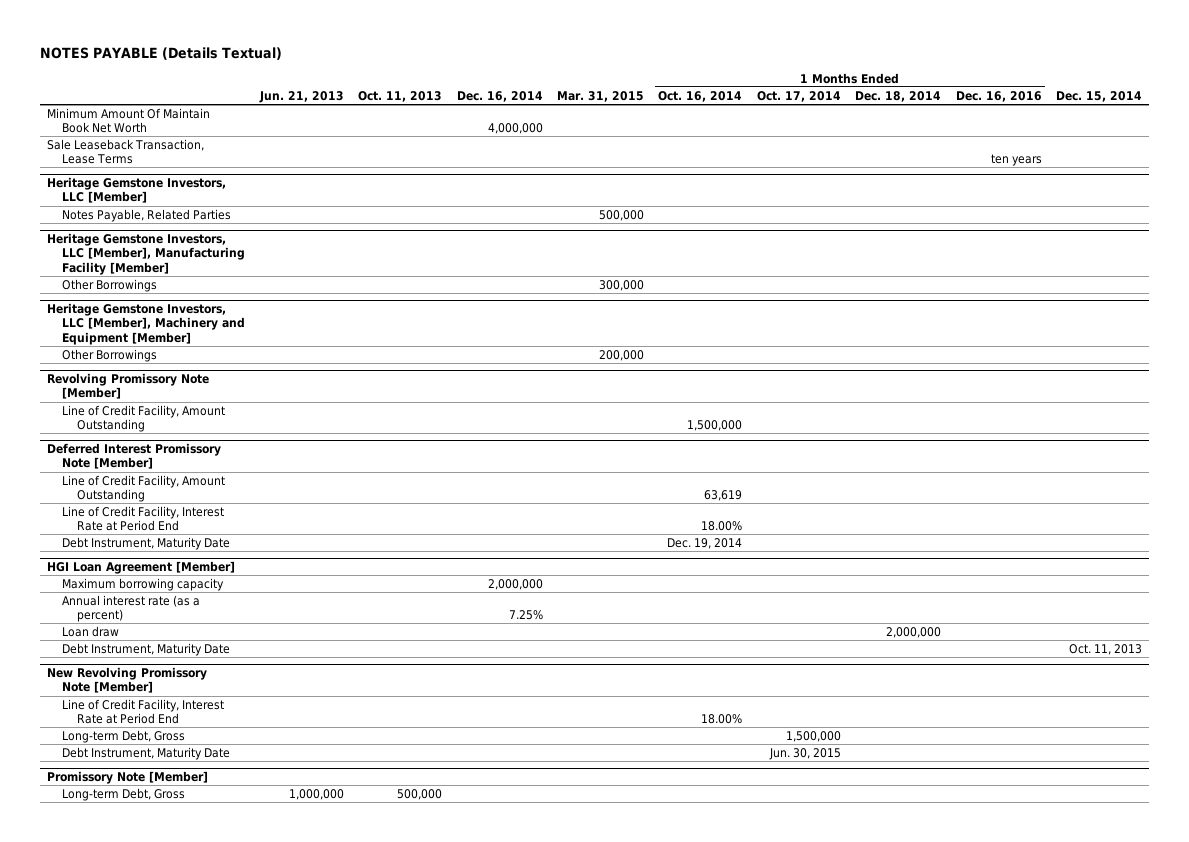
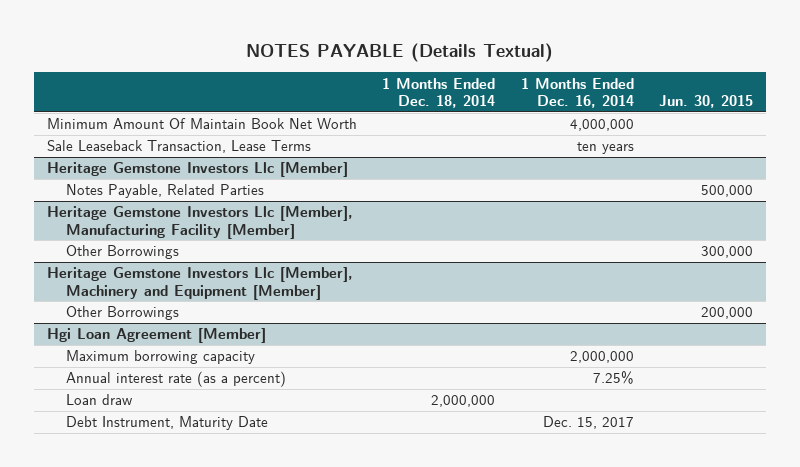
[258,90,344,103] Jun. 21, 2013 -> none
[358,90,443,102] Oct. 11, 2013 -> none
[456,90,543,102] Dec. 16, 2014 -> none
[557,90,645,102] Mar. 31, 2015 -> none
[658,90,743,102] Oct. 16, 2014 -> none
[756,90,841,102] Oct. 17, 2014 -> none
[955,90,1042,102] Dec. 16, 2016 -> none
[1055,90,1142,102] Dec. 15, 2014 -> none
none -> [520,77,634,109] 1 Months Ended Dec. 16, 2014
none -> [659,95,754,109] Jun. 30, 2015
[47,176,227,204] Heritage Gemstone Investors, LLC [Member] -> [46,162,348,178] Heritage Gemstone Investors Llc [Member]
[47,232,246,275] Heritage Gemstone Investors, LLC [Member], Manufacturing Facility [Member] -> [46,206,353,239] Heritage Gemstone Investors Llc [Member], Manufacturing Facility [Member]
[47,302,246,345] Heritage Gemstone Investors, LLC [Member], Machinery and Equipment [Member] -> [46,267,353,300] Heritage Gemstone Investors Llc [Member], Machinery and Equipment [Member]
[47,372,210,400] Revolving Promissory Note [Member] -> none
[62,404,226,433] Line of Credit Facility, Amount Outstanding -> none
[47,442,222,470] Deferred Interest Promissory Note [Member] -> none
[62,474,226,503] Line of Credit Facility, Amount Outstanding -> none
[62,505,225,532] Line of Credit Facility, Interest Rate at Period End -> none
[62,536,231,550] Debt Instrument, Maturity Date -> none
[47,560,236,574] HGI Loan Agreement [Member] -> [46,328,266,344] Hgi Loan Agreement [Member]
[47,666,208,694] New Revolving Promissory Note [Member] -> none
[62,698,225,725] Line of Credit Facility, Interest Rate at Period End -> none
[62,729,186,743] Long-term Debt, Gross -> none
[62,746,231,760] Debt Instrument, Maturity Date -> none
[47,770,209,784] Promissory Note [Member] -> none
[62,787,186,801] Long-term Debt, Gross -> none

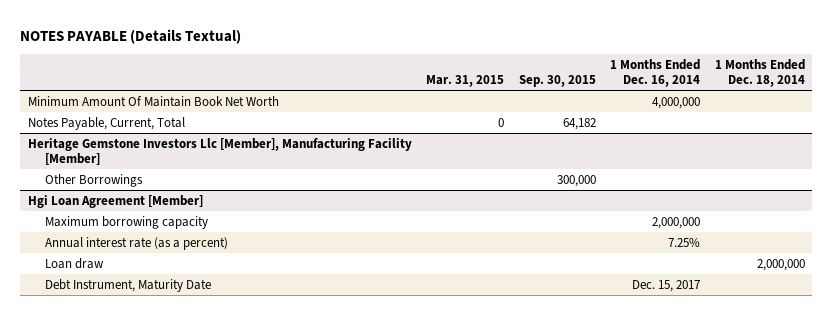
[659,95,754,109] Jun. 30, 2015 -> none
none -> [426,75,505,88] Mar. 31, 2015
none -> [518,75,596,88] Sep. 30, 2015
[46,140,311,154] Sale Leaseback Transaction, Lease Terms -> none
[46,162,348,178] Heritage Gemstone Investors Llc [Member] -> none
[65,184,264,199] Notes Payable, Related Parties -> none
none -> [27,116,185,130] Notes Payable, Current, Total
[46,267,353,300] Heritage Gemstone Investors Llc [Member], Machinery and Equipment [Member] -> none
[65,306,179,321] Other Borrowings -> none

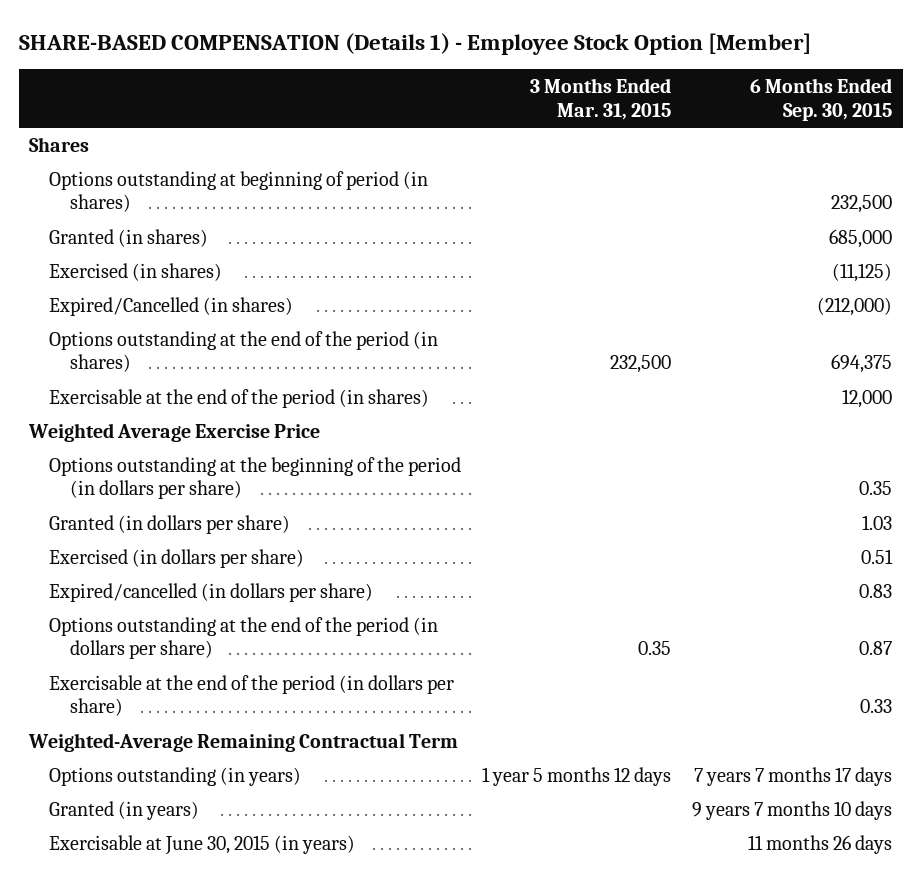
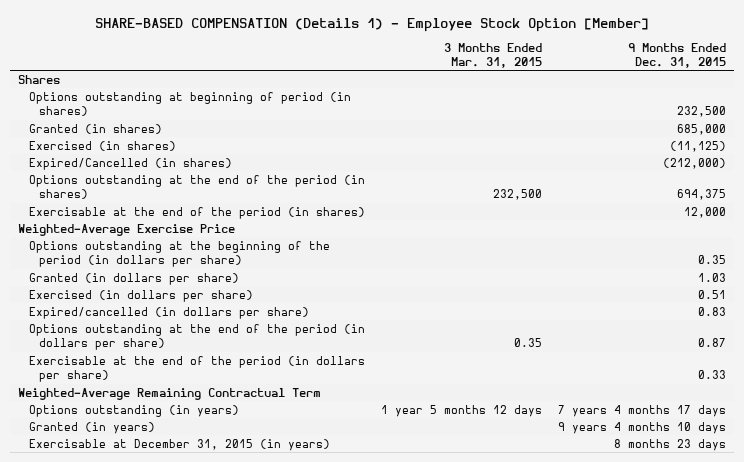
[750,78,893,121] 6 Months Ended Sep. 30, 2015 -> none
none -> [627,42,726,68] 9 Months Ended Dec. 31, 2015
[28,423,321,443] Weighted Average Exercise Price -> [18,223,236,236] Weighted-Average Exercise Price
[49,835,356,856] Exercisable at June 30, 2015 (in years) -> [28,438,330,451] Exercisable at December 31, 2015 (in years)

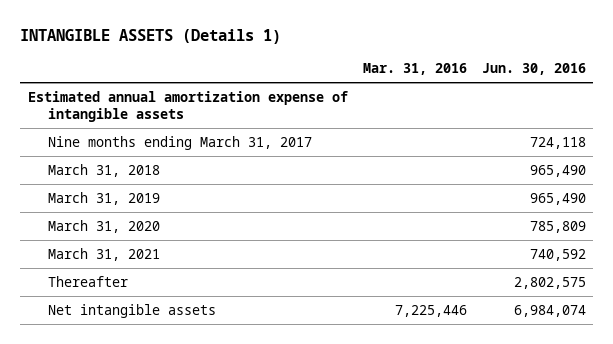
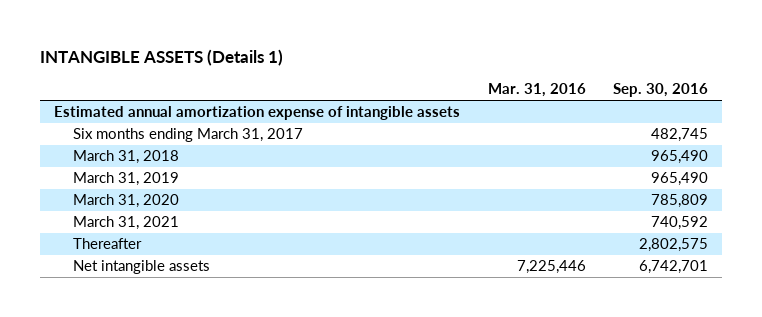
[481,63,586,76] Jun. 30, 2016 -> none
none -> [612,83,708,98] Sep. 30, 2016
[47,135,312,150] Nine months ending March 31, 2017 -> [73,128,304,143] Six months ending March 31, 2017

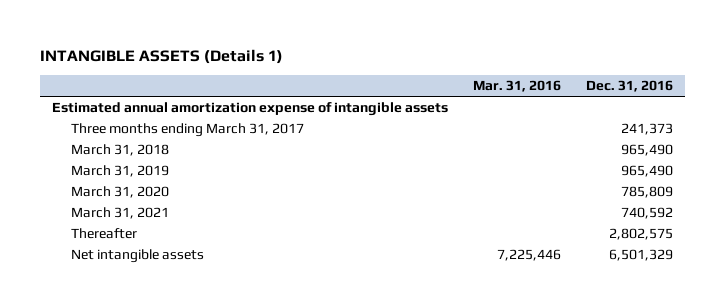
[612,83,708,98] Sep. 30, 2016 -> none
none -> [585,80,673,93] Dec. 31, 2016
[73,128,304,143] Six months ending March 31, 2017 -> [71,122,305,137] Three months ending March 31, 2017

